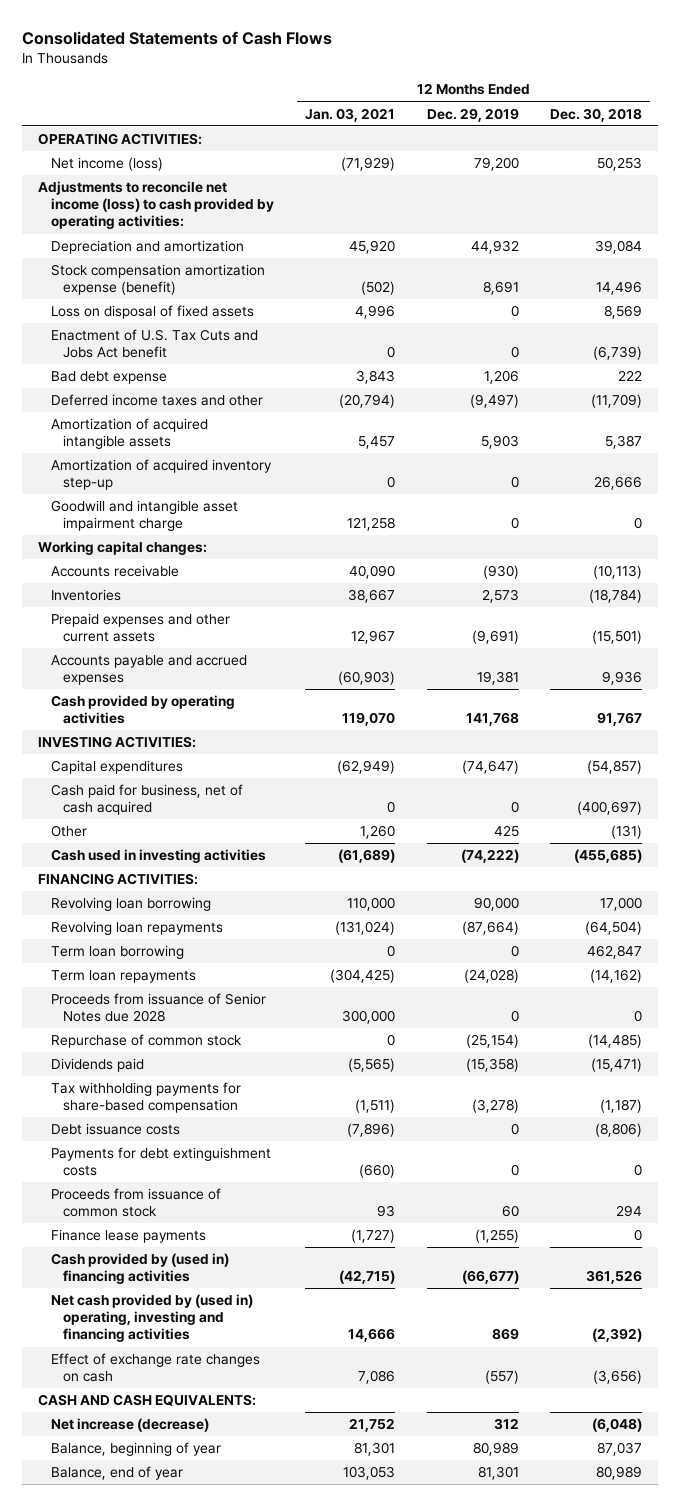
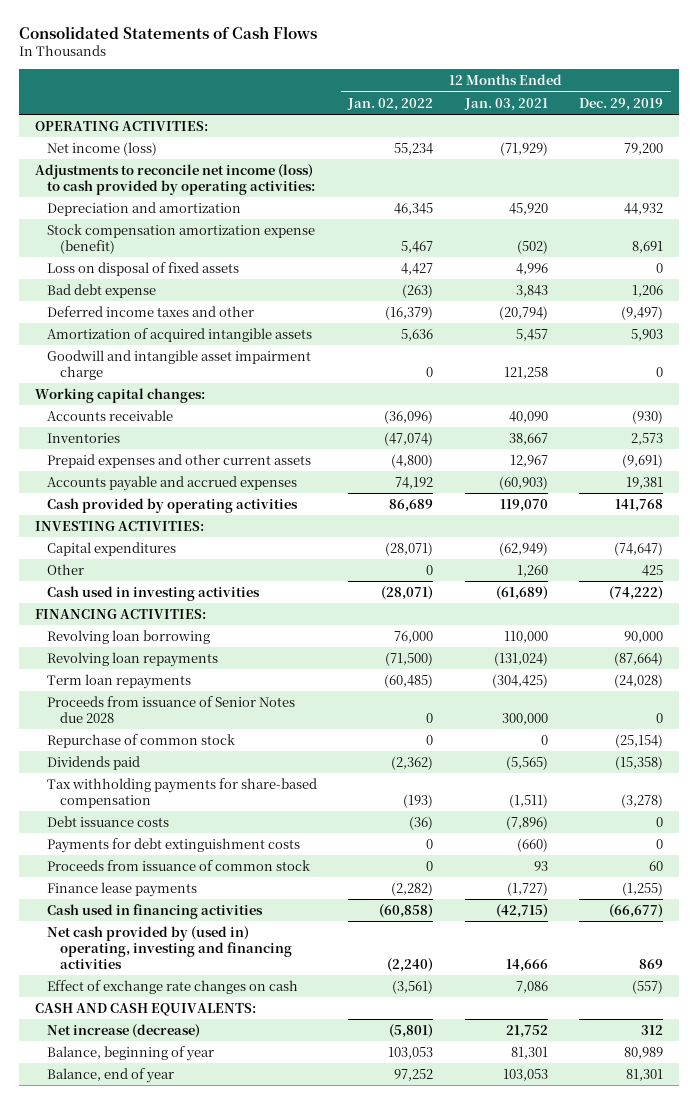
[550,107,643,122] Dec. 30, 2018 -> none
none -> [347,97,434,111] Jan. 02, 2022
[50,329,258,359] Enactment of U.S. Tax Cuts and Jobs Act benefit -> none
[50,459,272,491] Amortization of acquired inventory step-up -> none
[50,784,243,816] Cash paid for business, net of cash acquired -> none
[50,945,184,960] Term loan borrowing -> none
[50,1253,229,1285] Cash provided by (used in) financing activities -> [47,903,264,919] Cash used in financing activities

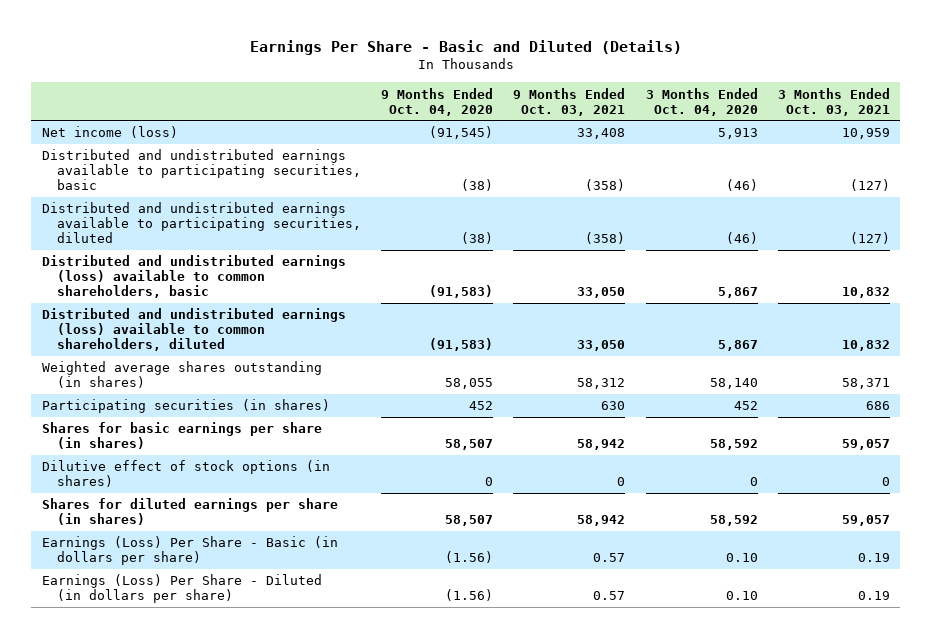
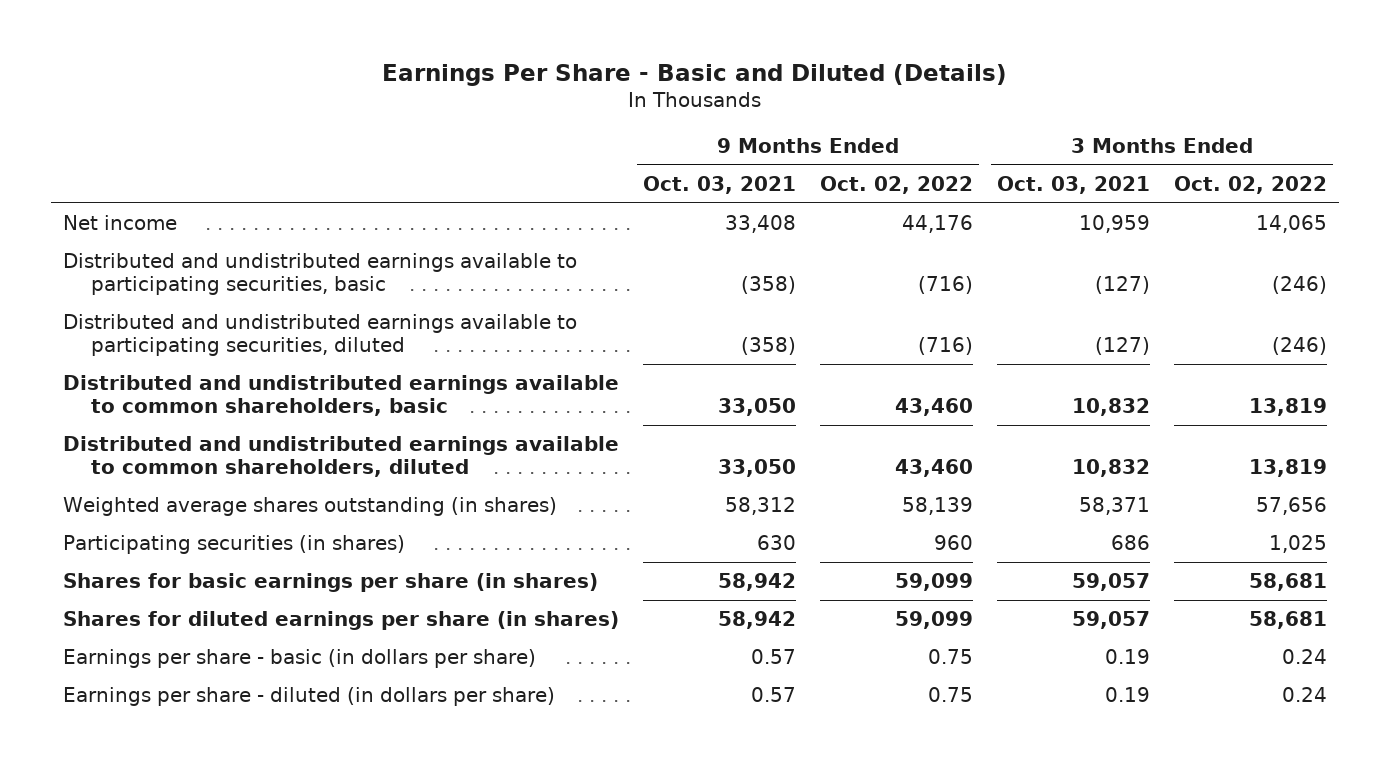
[381,87,494,116] 9 Months Ended Oct. 04, 2020 -> none
[645,87,758,116] 3 Months Ended Oct. 04, 2020 -> none
none -> [819,175,973,194] Oct. 02, 2022
none -> [1173,175,1327,194] Oct. 02, 2022
[41,126,178,139] Net income (loss) -> [62,215,177,231] Net income
[41,255,346,299] Distributed and undistributed earnings (loss) available to common shareholders, basic -> [62,375,619,417] Distributed and undistributed earnings available to common shareholders, basic
[41,308,346,352] Distributed and undistributed earnings (loss) available to common shareholders, diluted -> [62,436,619,478] Distributed and undistributed earnings available to common shareholders, diluted
[41,460,330,488] Dilutive effect of stock options (in shares) -> none
[41,536,338,566] Earnings (Loss) Per Share - Basic (in dollars per share) -> [62,649,536,669] Earnings per share - basic (in dollars per share)
[41,574,322,604] Earnings (Loss) Per Share - Diluted (in dollars per share) -> [62,687,555,707] Earnings per share - diluted (in dollars per share)

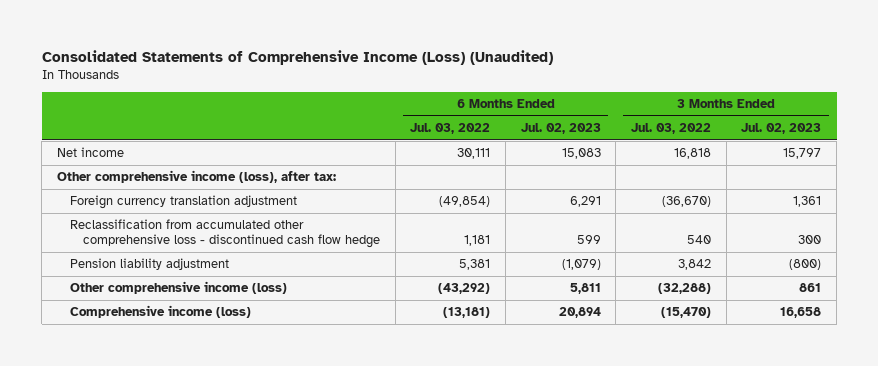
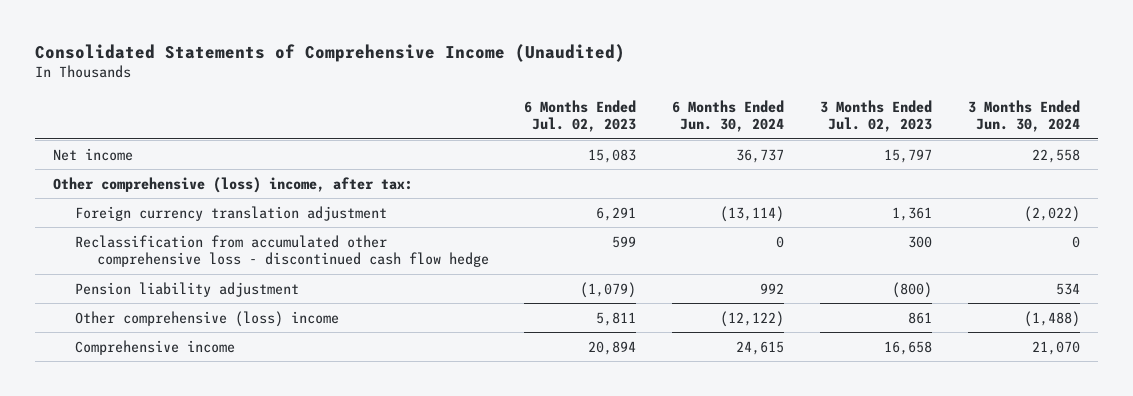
[41,49,553,65] Consolidated Statements of Comprehensive Income (Loss) (Unaudited) -> [34,43,625,62] Consolidated Statements of Comprehensive Income (Unaudited)
[410,123,491,135] Jul. 03, 2022 -> none
[631,123,712,135] Jul. 03, 2022 -> none
none -> [672,99,785,133] 6 Months Ended Jun. 30, 2024
none -> [968,99,1081,133] 3 Months Ended Jun. 30, 2024
[56,170,336,184] Other comprehensive income (loss), after tax: -> [52,176,413,193] Other comprehensive (loss) income, after tax:
[69,281,287,295] Other comprehensive income (loss) -> [74,310,339,327] Other comprehensive (loss) income
[69,305,251,319] Comprehensive income (loss) -> [74,339,235,355] Comprehensive income

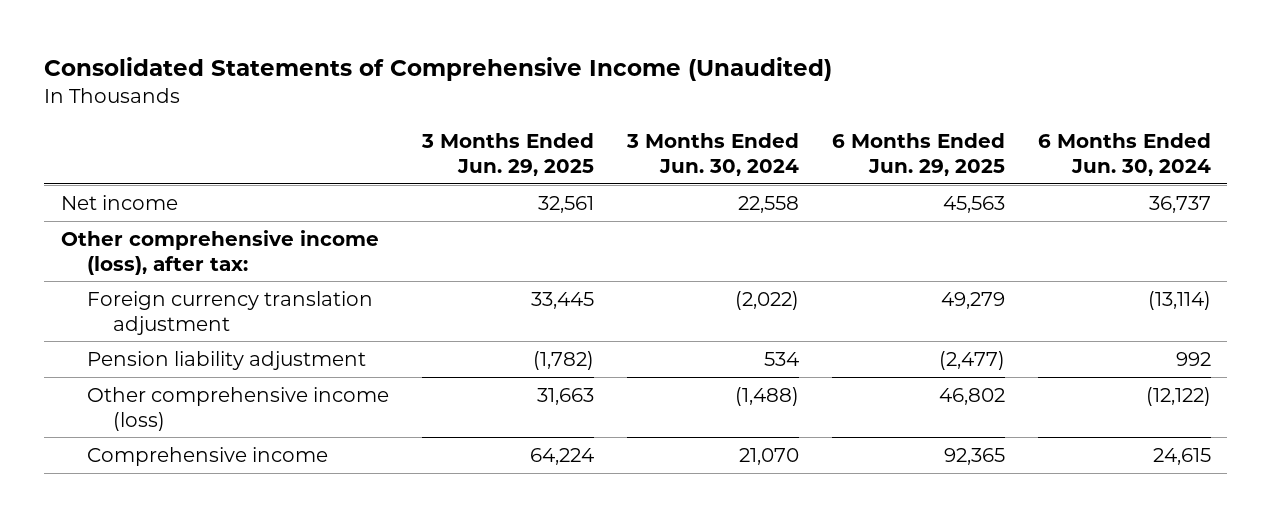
[524,99,637,133] 6 Months Ended Jul. 02, 2023 -> none
[820,99,933,133] 3 Months Ended Jul. 02, 2023 -> none
none -> [420,133,594,176] 3 Months Ended Jun. 29, 2025
none -> [831,133,1005,176] 6 Months Ended Jun. 29, 2025
[52,176,413,193] Other comprehensive (loss) income, after tax: -> [60,230,379,275] Other comprehensive income (loss), after tax:
[74,234,489,268] Reclassification from accumulated other comprehensive loss - discontinued cash flow hedge -> none
[74,310,339,327] Other comprehensive (loss) income -> [86,387,389,431] Other comprehensive income (loss)

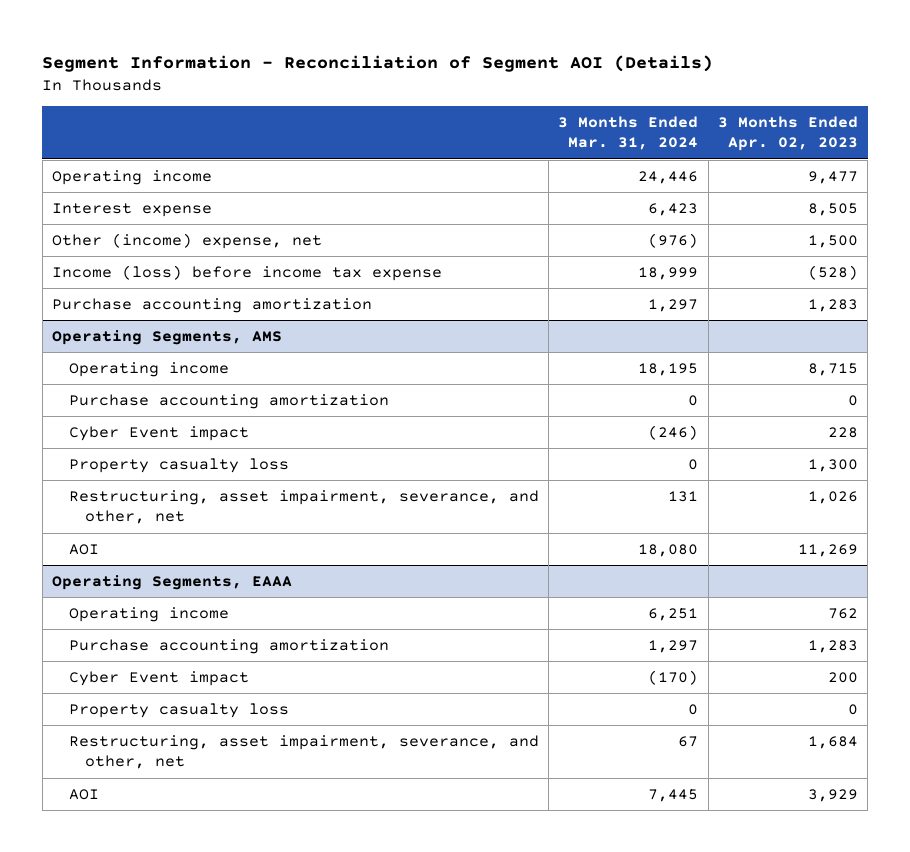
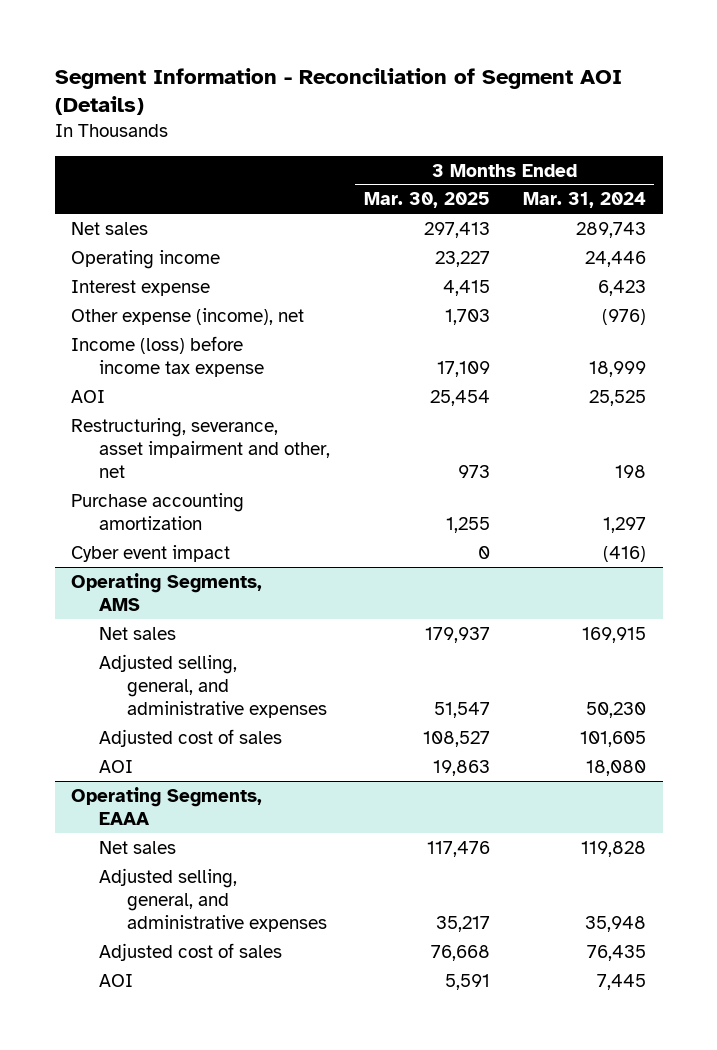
[718,115,859,152] 3 Months Ended Apr. 02, 2023 -> none
none -> [363,192,490,209] Mar. 30, 2025
none -> [71,221,149,235] Net sales
[52,232,323,249] Other (income) expense, net -> [71,307,305,325] Other expense (income), net
none -> [71,389,106,403] AOI
none -> [71,417,331,478] Restructuring, severance, asset impairment and other, net
none -> [71,544,231,562] Cyber event impact
[68,361,229,377] Operating income -> none
[68,393,389,409] Purchase accounting amortization -> none
[68,425,249,441] Cyber Event impact -> none
[68,457,289,473] Property casualty loss -> none
[68,489,539,525] Restructuring, asset impairment, severance, and other, net -> none
none -> [99,626,177,640] Net sales
none -> [99,653,327,718] Adjusted selling, general, and administrative expenses
none -> [99,728,283,747] Adjusted cost of sales
[68,606,229,622] Operating income -> none
[68,638,389,654] Purchase accounting amortization -> none
[68,670,249,686] Cyber Event impact -> none
[68,702,289,718] Property casualty loss -> none
[68,734,539,770] Restructuring, asset impairment, severance, and other, net -> none
none -> [99,840,177,854] Net sales
none -> [99,867,327,932] Adjusted selling, general, and administrative expenses
none -> [99,942,283,961] Adjusted cost of sales

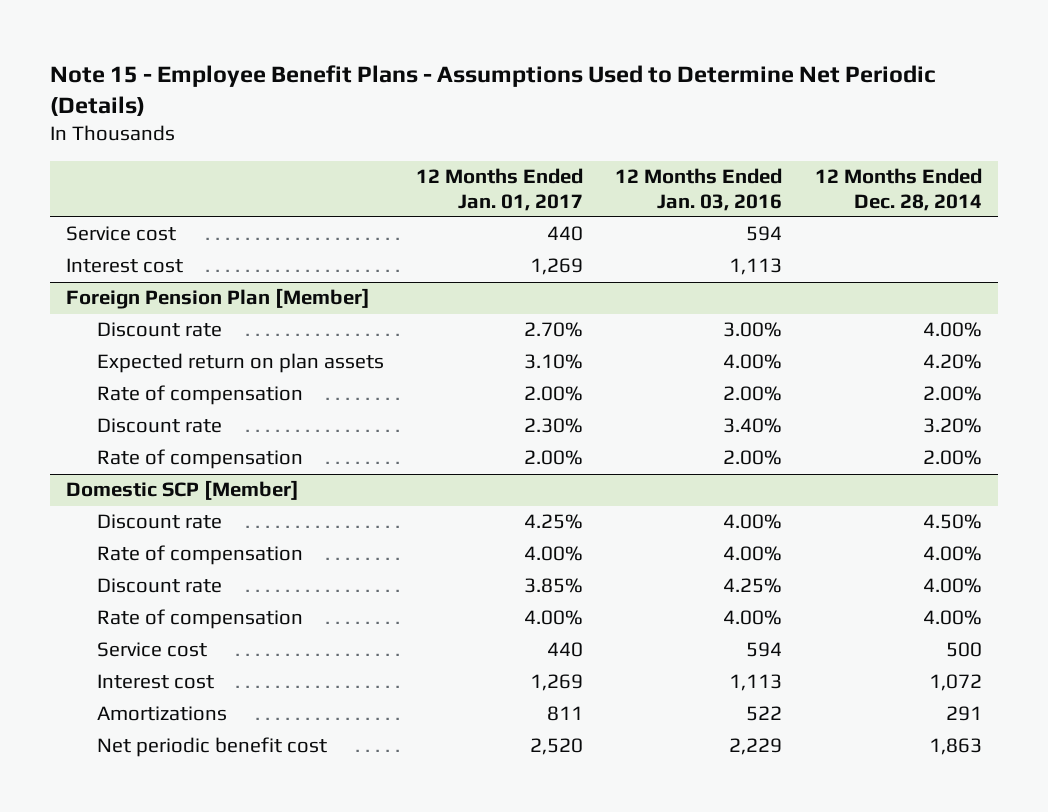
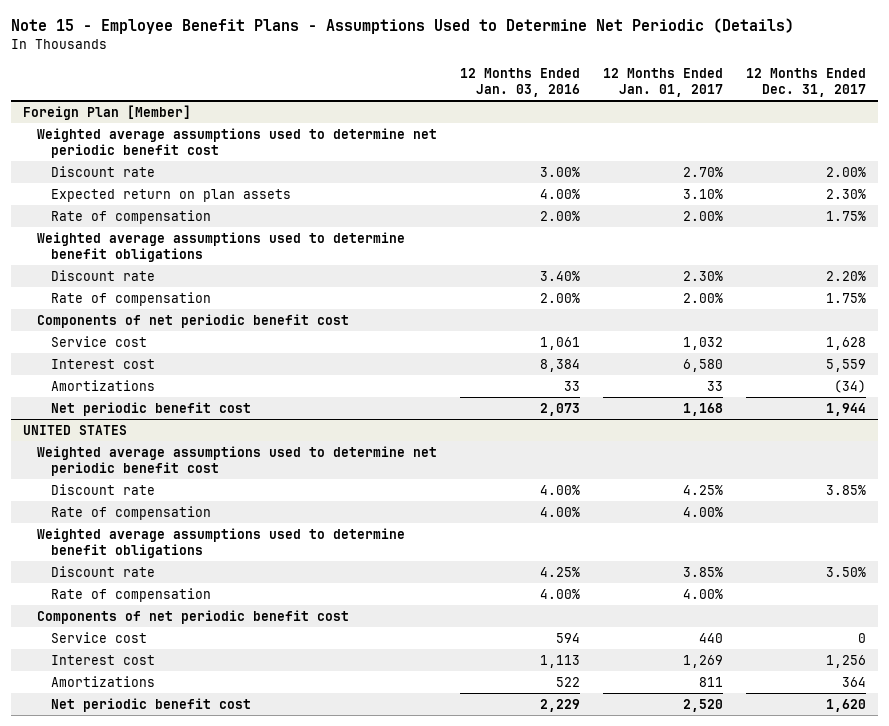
[814,168,982,211] 12 Months Ended Dec. 28, 2014 -> none
none -> [746,68,867,98] 12 Months Ended Dec. 31, 2017
[66,226,177,242] Service cost -> none
[66,258,184,274] Interest cost -> none
[66,288,371,310] Foreign Pension Plan [Member] -> [22,104,191,120] Foreign Plan [Member]
none -> [36,127,437,158] Weighted average assumptions used to determine net periodic benefit cost
none -> [36,231,405,262] Weighted average assumptions used to determine benefit obligations
[66,480,300,501] Domestic SCP [Member] -> none
none -> [36,313,349,328] Components of net periodic benefit cost
none -> [51,335,148,347] Service cost
none -> [51,358,156,369] Interest cost
none -> [51,379,156,391] Amortizations
none -> [51,401,252,416] Net periodic benefit cost
none -> [22,424,127,435] UNITED STATES
none -> [36,445,437,476] Weighted average assumptions used to determine net periodic benefit cost
none -> [36,527,405,558] Weighted average assumptions used to determine benefit obligations
none -> [36,609,349,624] Components of net periodic benefit cost

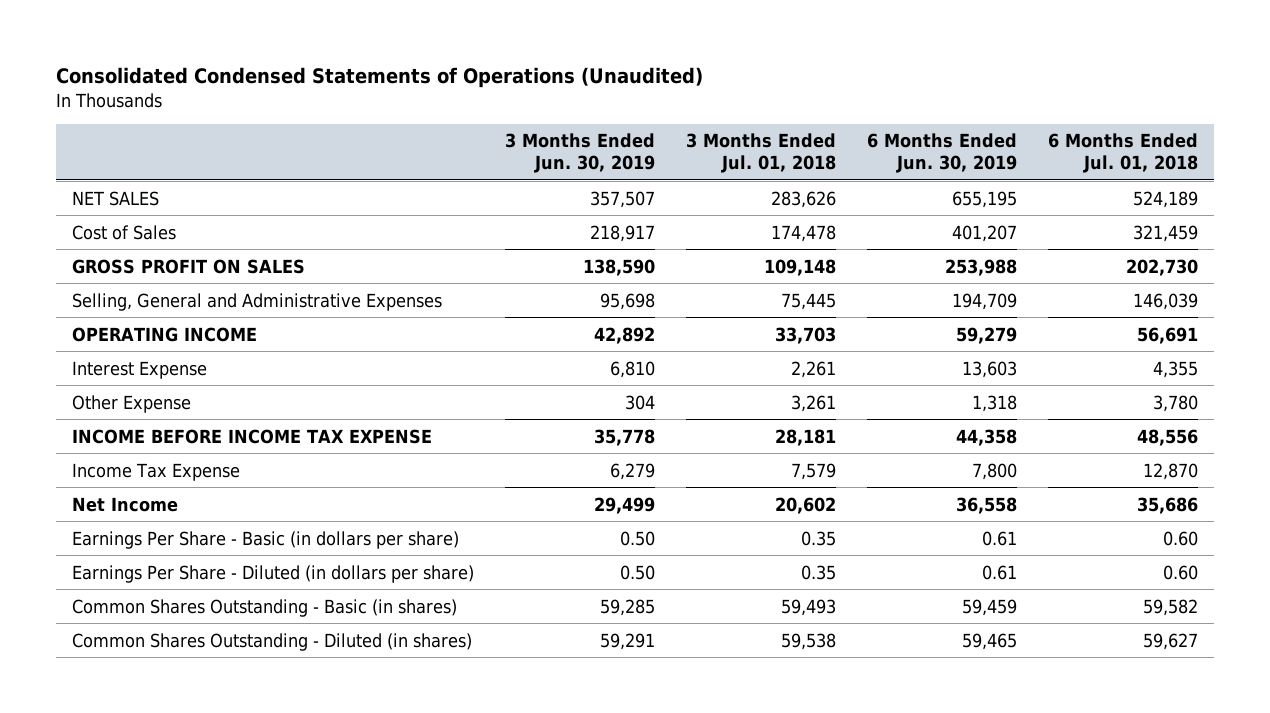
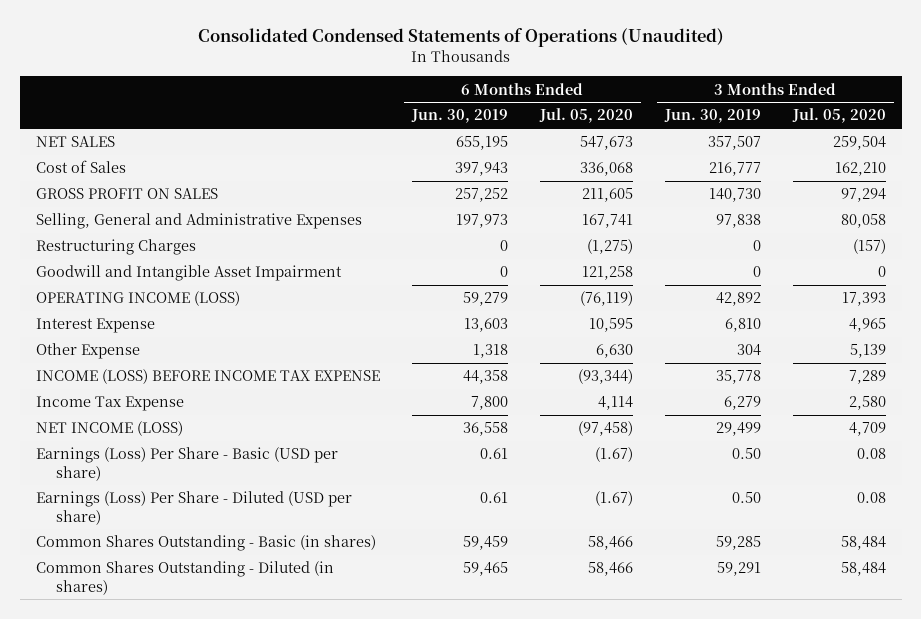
[685,133,836,173] 3 Months Ended Jul. 01, 2018 -> none
[1047,133,1198,173] 6 Months Ended Jul. 01, 2018 -> none
none -> [538,108,633,124] Jul. 05, 2020
none -> [791,108,886,124] Jul. 05, 2020
[589,224,655,242] 218,917 -> [708,162,761,177] 216,777
[951,224,1017,242] 401,207 -> [454,162,508,177] 397,943
[582,258,655,276] 138,590 -> [708,188,761,203] 140,730
[944,258,1017,276] 253,988 -> [454,188,508,203] 257,252
[599,292,655,310] 95,698 -> [715,214,761,229] 97,838
[951,292,1017,310] 194,709 -> [455,214,508,229] 197,973
none -> [35,239,196,256] Restructuring Charges
none -> [35,265,342,282] Goodwill and Intangible Asset Impairment
[71,326,257,342] OPERATING INCOME -> [35,291,240,307] OPERATING INCOME (LOSS)
[71,428,432,444] INCOME BEFORE INCOME TAX EXPENSE -> [35,369,380,385] INCOME (LOSS) BEFORE INCOME TAX EXPENSE
[71,496,178,512] Net Income -> [35,421,183,437] NET INCOME (LOSS)
[71,530,459,549] Earnings Per Share - Basic (in dollars per share) -> [35,447,338,481] Earnings (Loss) Per Share - Basic (USD per share)
[71,564,474,583] Earnings Per Share - Diluted (in dollars per share) -> [35,491,352,525] Earnings (Loss) Per Share - Diluted (USD per share)

